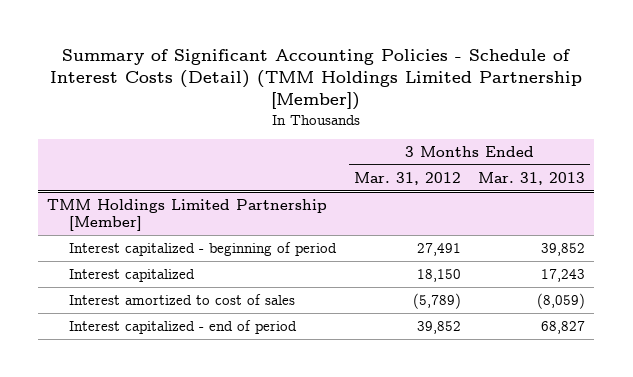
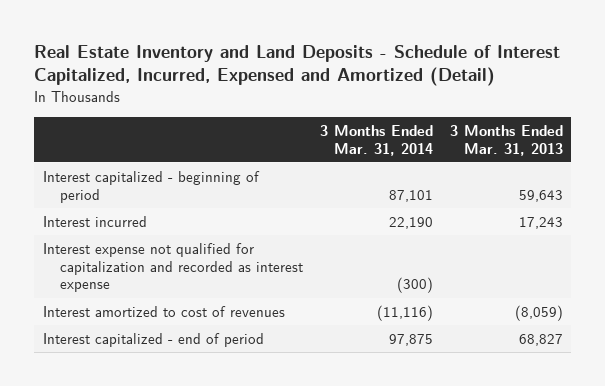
[50,48,583,111] Summary of Significant Accounting Policies - Schedule of Interest Costs (Detail) (TMM Holdings Limited Partnership [Member]) -> [34,44,561,87] Real Estate Inventory and Land Deposits - Schedule of Interest Capitalized, Incurred, Expensed and Amortized (Detail)
[353,171,461,185] Mar. 31, 2012 -> none
none -> [319,124,433,156] 3 Months Ended Mar. 31, 2014
[47,198,328,232] TMM Holdings Limited Partnership [Member] -> none
[541,242,586,256] 39,852 -> [518,189,563,202] 59,643
[69,268,196,282] Interest capitalized -> [42,215,147,227] Interest incurred
none -> [42,242,303,293] Interest expense not qualified for capitalization and recorded as interest expense
[69,293,296,305] Interest amortized to cost of sales -> [42,305,285,317] Interest amortized to cost of revenues

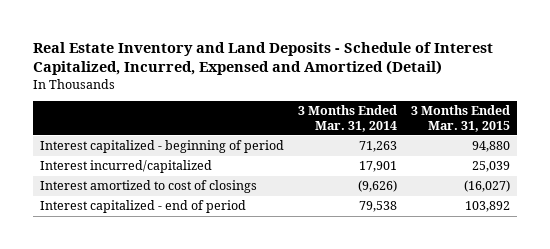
[449,124,563,156] 3 Months Ended Mar. 31, 2013 -> none
none -> [411,105,511,132] 3 Months Ended Mar. 31, 2015
[42,242,303,293] Interest expense not qualified for capitalization and recorded as interest expense -> none
[388,189,433,202] 87,101 -> [359,141,398,153] 71,263
[42,215,147,227] Interest incurred -> [40,160,213,174] Interest incurred/capitalized
[388,216,433,229] 22,190 -> [359,161,398,173] 17,901
[42,305,285,317] Interest amortized to cost of revenues -> [40,180,258,194] Interest amortized to cost of closings
[376,304,433,321] (11,116) -> [358,180,398,193] (9,626)
[388,333,433,346] 97,875 -> [359,201,398,213] 79,538

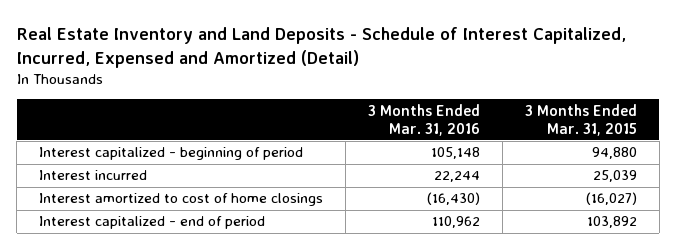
[298,105,398,132] 3 Months Ended Mar. 31, 2014 -> none
none -> [368,103,481,136] 3 Months Ended Mar. 31, 2016
[40,160,213,174] Interest incurred/capitalized -> [39,170,148,181] Interest incurred
[40,180,258,194] Interest amortized to cost of closings -> [39,193,324,207] Interest amortized to cost of home closings

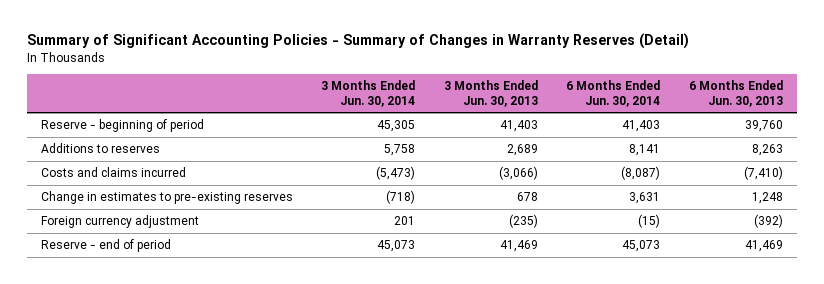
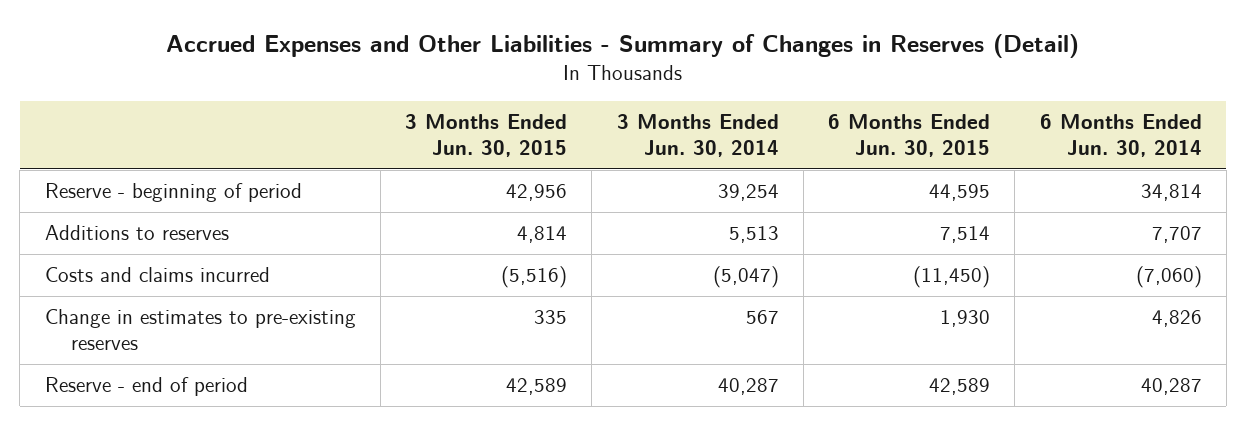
[26,33,689,50] Summary of Significant Accounting Policies - Summary of Changes in Warranty Reserves (Detail) -> [166,33,1080,58] Accrued Expenses and Other Liabilities - Summary of Changes in Reserves (Detail)
[443,80,538,107] 3 Months Ended Jun. 30, 2013 -> none
[688,80,783,107] 6 Months Ended Jun. 30, 2013 -> none
none -> [405,113,568,158] 3 Months Ended Jun. 30, 2015
none -> [828,113,991,158] 6 Months Ended Jun. 30, 2015
[40,215,199,229] Foreign currency adjustment -> none
[377,120,416,133] 45,305 -> [717,184,779,202] 39,254
[622,120,661,133] 41,403 -> [1140,184,1202,202] 34,814
[384,144,416,157] 5,758 -> [728,226,779,244] 5,513
[629,144,661,157] 8,141 -> [1151,226,1202,244] 7,707
[376,166,416,181] (5,473) -> [712,266,779,289] (5,047)
[621,166,661,181] (8,087) -> [1135,266,1202,289] (7,060)
[386,190,416,205] (718) -> [745,310,779,325] 567
[629,192,661,205] 3,631 -> [1151,310,1202,328] 4,826
[377,240,416,253] 45,073 -> [717,378,779,396] 40,287
[622,240,661,253] 45,073 -> [1140,378,1202,396] 40,287

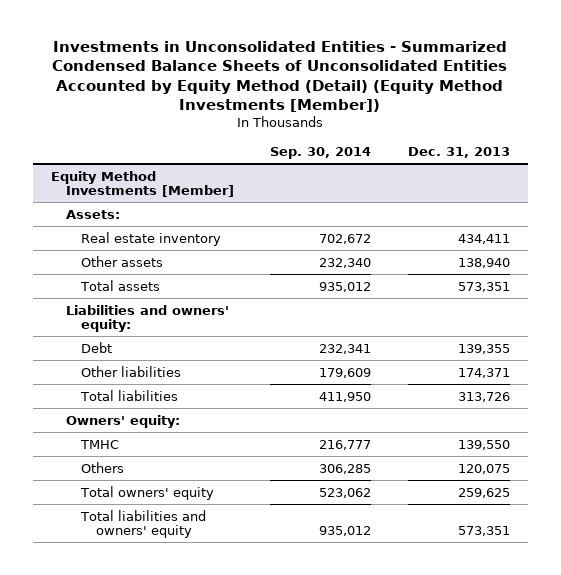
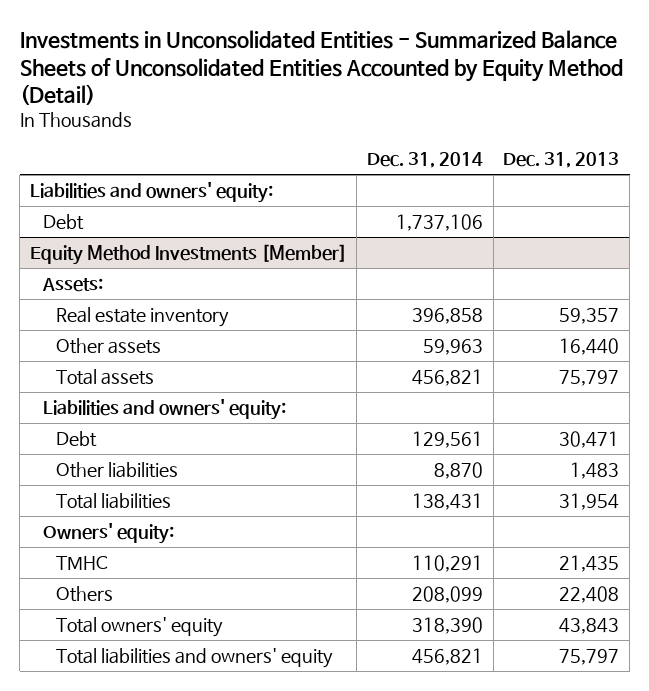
[52,41,508,112] Investments in Unconsolidated Entities - Summarized Condensed Balance Sheets of Unconsolidated Entities Accounted by Equity Method (Detail) (Equity Method Investments [Member]) -> [19,30,623,106] Investments in Unconsolidated Entities - Summarized Balance Sheets of Unconsolidated Entities Accounted by Equity Method (Detail)
[270,146,372,159] Sep. 30, 2014 -> none
none -> [367,152,484,169] Dec. 31, 2014
none -> [29,181,273,203] Liabilities and owners' equity:
none -> [42,213,84,230] Debt
[457,233,510,244] 434,411 -> [559,307,620,324] 59,357
[457,257,510,268] 138,940 -> [559,337,620,355] 16,440
[457,281,510,292] 573,351 -> [559,369,620,386] 75,797
[457,343,510,354] 139,355 -> [559,430,620,448] 30,471
[457,367,510,378] 174,371 -> [570,461,620,479] 1,483
[457,391,510,402] 313,726 -> [559,492,620,510] 31,954
[457,439,510,450] 139,550 -> [559,554,620,572] 21,435
[457,463,510,474] 120,075 -> [559,585,620,603] 22,408
[457,487,510,498] 259,625 -> [559,617,620,634] 43,843
[457,525,510,536] 573,351 -> [559,648,620,665] 75,797

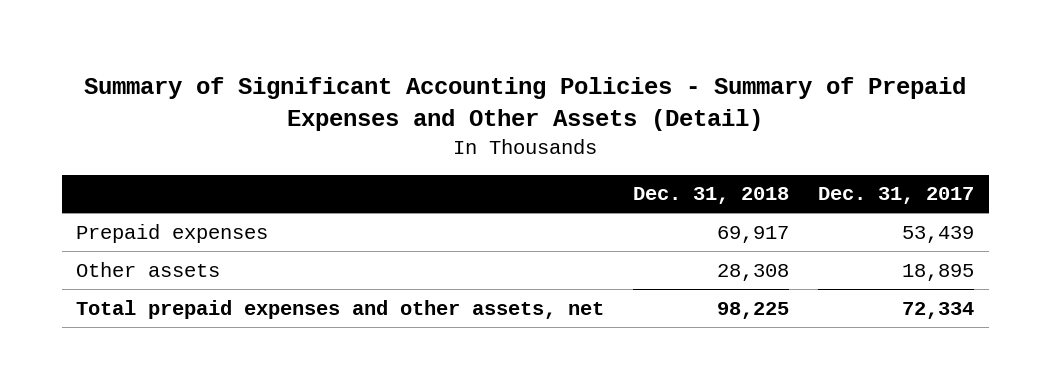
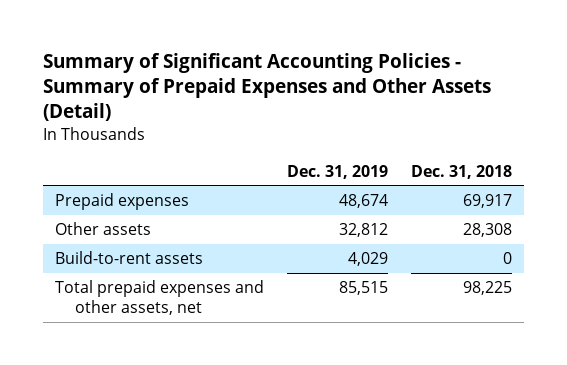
[818,187,975,205] Dec. 31, 2017 -> none
none -> [287,164,389,179] Dec. 31, 2019
none -> [54,251,203,265] Build-to-rent assets

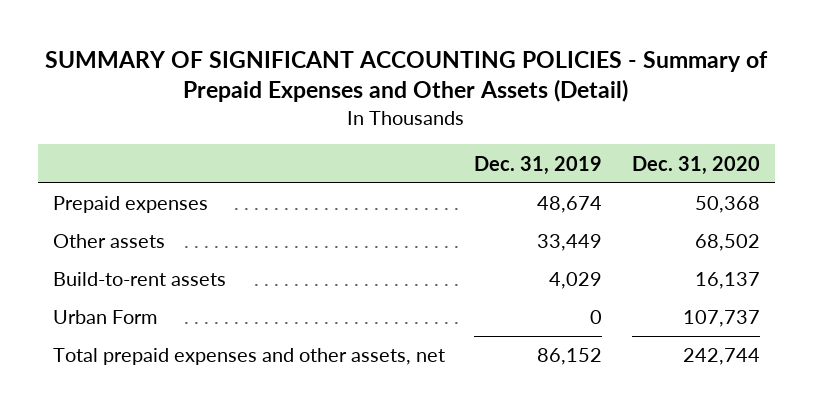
[42,53,491,122] Summary of Significant Accounting Policies - Summary of Prepaid Expenses and Other Assets (Detail) -> [45,51,769,103] SUMMARY OF SIGNIFICANT ACCOUNTING POLICIES - Summary of Prepaid Expenses and Other Assets (Detail)
[411,164,513,179] Dec. 31, 2018 -> none
none -> [632,155,761,175] Dec. 31, 2020
[339,223,389,238] 32,812 -> [537,234,603,252] 33,449
none -> [52,310,157,325] Urban Form
[339,281,389,296] 85,515 -> [537,348,603,366] 86,152

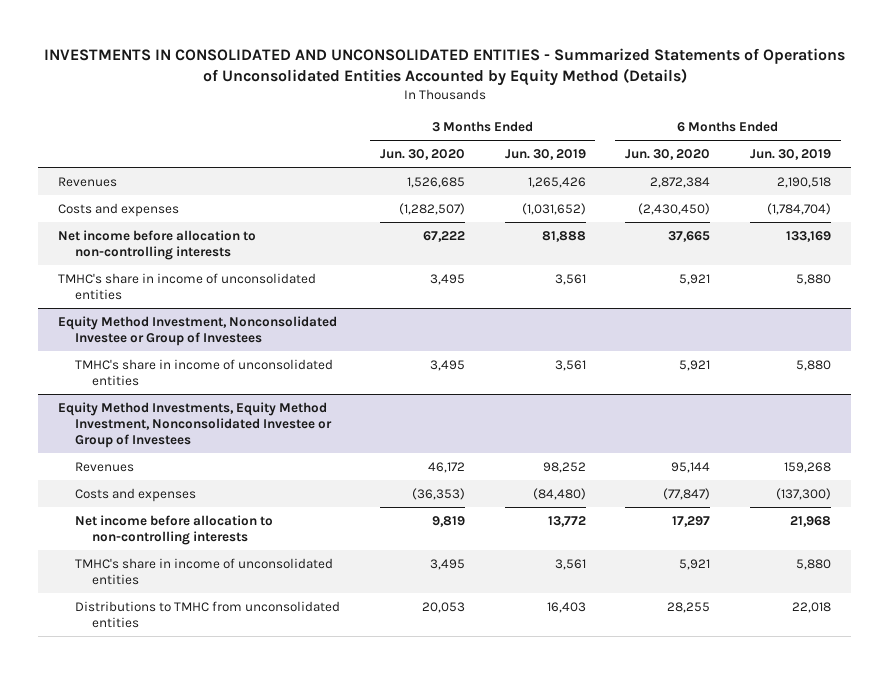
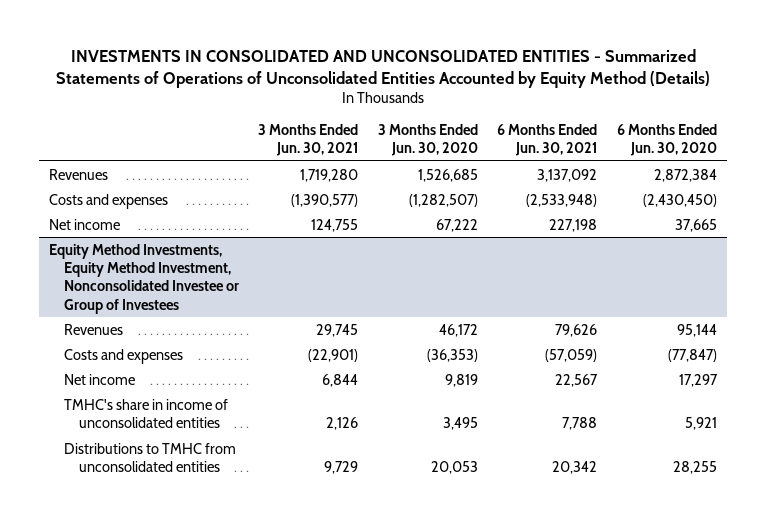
[504,148,586,160] Jun. 30, 2019 -> none
[749,148,831,160] Jun. 30, 2019 -> none
none -> [258,123,359,157] 3 Months Ended Jun. 30, 2021
none -> [497,123,598,157] 6 Months Ended Jun. 30, 2021
[58,272,317,300] TMHC's share in income of unconsolidated entities -> none
[58,315,338,346] Equity Method Investment, Nonconsolidated Investee or Group of Investees -> none
[75,358,334,386] TMHC's share in income of unconsolidated entities -> none
[58,229,257,260] Net income before allocation to non-controlling interests -> [49,218,121,230] Net income
[75,514,274,545] Net income before allocation to non-controlling interests -> [64,373,136,385] Net income

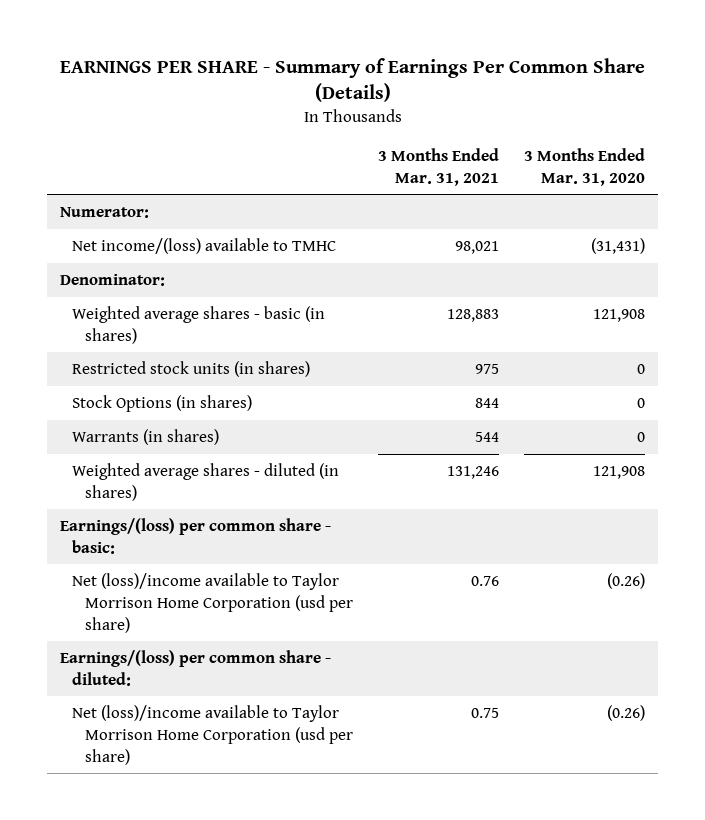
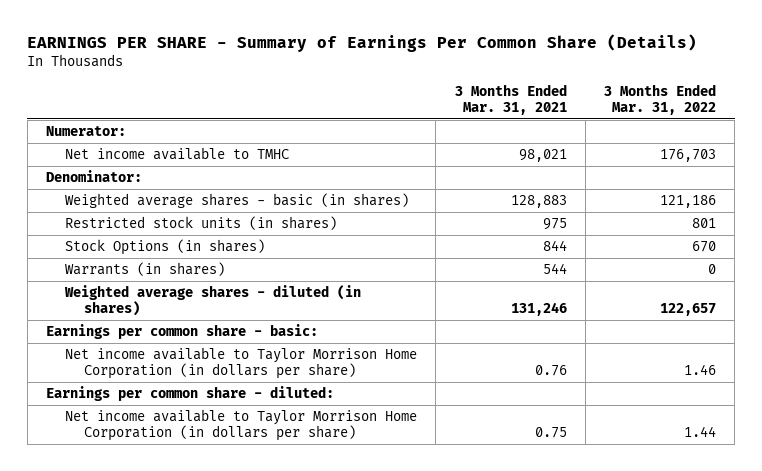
[524,147,646,186] 3 Months Ended Mar. 31, 2020 -> none
none -> [604,83,717,115] 3 Months Ended Mar. 31, 2022
[72,237,337,254] Net income/(loss) available to TMHC -> [65,147,290,161] Net income available to TMHC
[59,517,331,554] Earnings/(loss) per common share - basic: -> [46,324,319,340] Earnings per common share - basic:
[72,572,353,633] Net (loss)/income available to Taylor Morrison Home Corporation (usd per share) -> [65,347,418,380] Net income available to Taylor Morrison Home Corporation (in dollars per share)
[59,649,331,686] Earnings/(loss) per common share - diluted: -> [46,386,335,402] Earnings per common share - diluted:
[72,704,353,765] Net (loss)/income available to Taylor Morrison Home Corporation (usd per share) -> [65,409,418,442] Net income available to Taylor Morrison Home Corporation (in dollars per share)

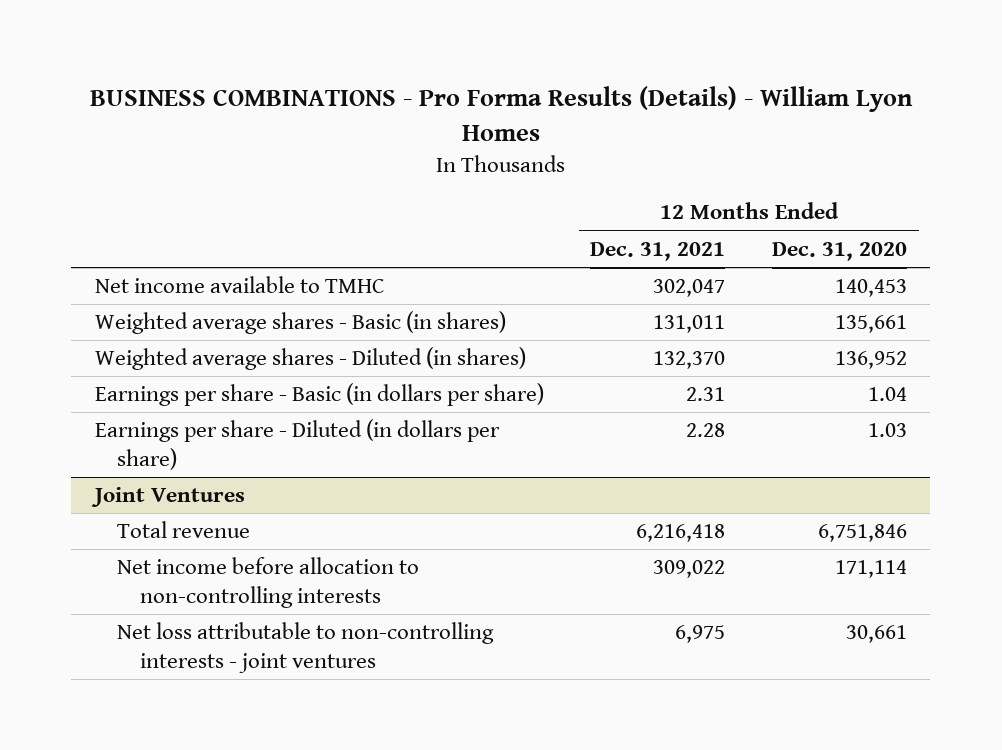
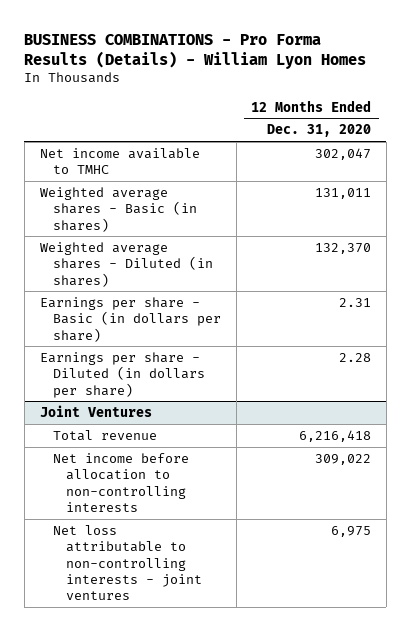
[590,241,726,261] Dec. 31, 2021 -> none
[835,279,908,298] 140,453 -> [315,148,372,161] 302,047
[835,315,908,334] 135,661 -> [315,188,372,200] 131,011
[835,351,908,370] 136,952 -> [315,243,372,255] 132,370
[868,387,908,402] 1.04 -> [339,298,372,308] 2.31
[868,423,908,438] 1.03 -> [339,353,372,363] 2.28
[818,524,908,543] 6,751,846 -> [299,430,372,443] 6,216,418
[835,560,908,579] 171,114 -> [315,454,372,466] 309,022
[846,625,908,644] 30,661 -> [331,526,372,538] 6,975

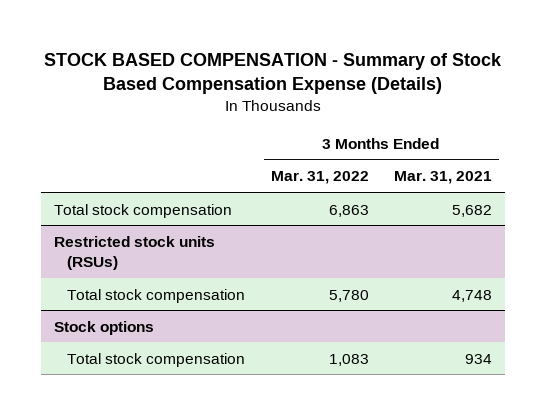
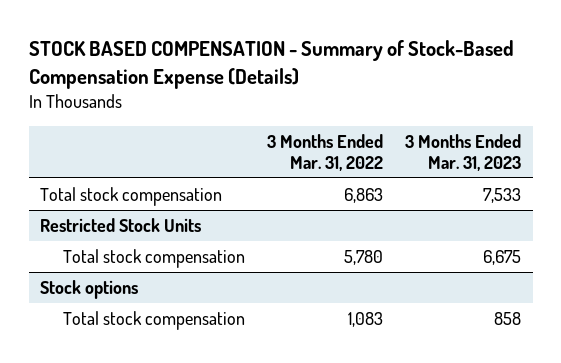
[44,52,503,95] STOCK BASED COMPENSATION - Summary of Stock Based Compensation Expense (Details) -> [28,40,514,90] STOCK BASED COMPENSATION - Summary of Stock-Based Compensation Expense (Details)
[394,171,493,185] Mar. 31, 2021 -> none
none -> [405,134,522,171] 3 Months Ended Mar. 31, 2023
[54,235,216,270] Restricted stock units (RSUs) -> [39,217,201,232] Restricted Stock Units

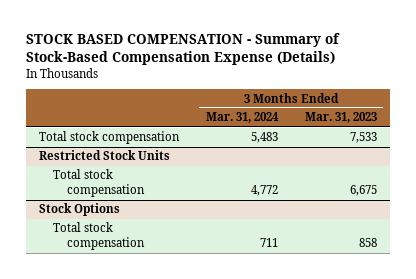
[267,134,384,171] 3 Months Ended Mar. 31, 2022 -> none
none -> [206,112,280,124] Mar. 31, 2024
[39,279,138,299] Stock options -> [39,203,121,217] Stock Options

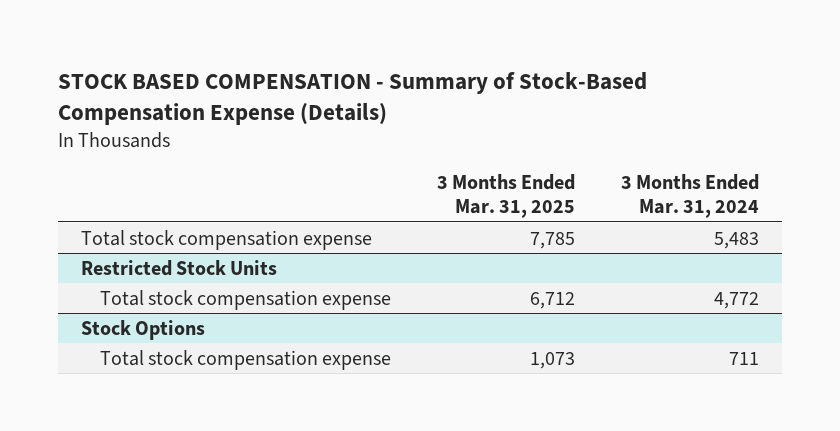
[304,112,377,124] Mar. 31, 2023 -> none
none -> [436,173,575,219] 3 Months Ended Mar. 31, 2025
[39,131,181,145] Total stock compensation -> [81,229,373,250] Total stock compensation expense
[53,169,145,198] Total stock compensation -> [99,289,391,310] Total stock compensation expense
[53,222,145,251] Total stock compensation -> [99,349,391,370] Total stock compensation expense

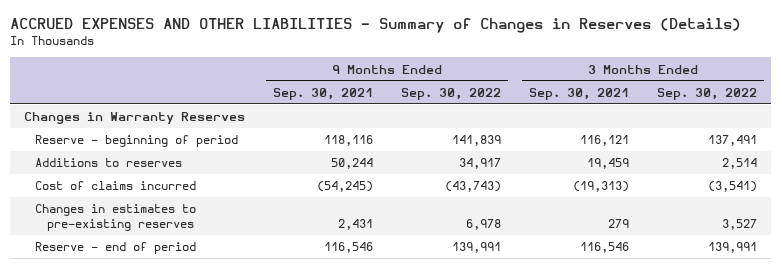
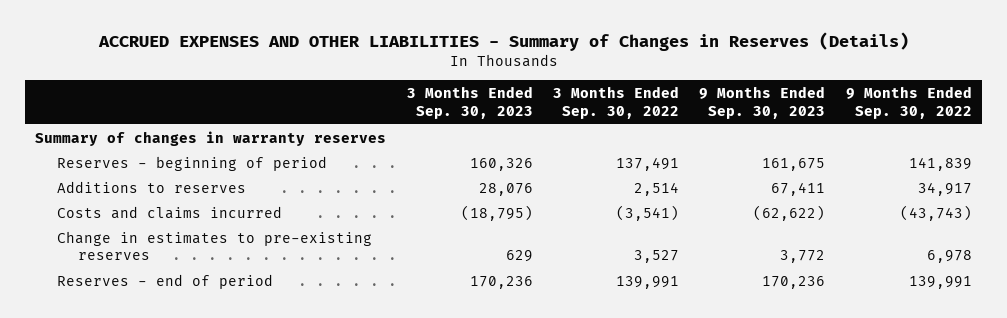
[273,87,374,100] Sep. 30, 2021 -> none
[529,87,630,100] Sep. 30, 2021 -> none
none -> [406,85,533,119] 3 Months Ended Sep. 30, 2023
none -> [699,85,826,119] 9 Months Ended Sep. 30, 2023
[24,112,246,125] Changes in Warranty Reserves -> [35,130,387,146] Summary of changes in warranty reserves
[35,135,239,148] Reserve - beginning of period -> [56,155,327,171] Reserves - beginning of period
[35,181,197,191] Cost of claims incurred -> [56,205,282,219] Costs and claims incurred
[35,204,197,231] Changes in estimates to pre-existing reserves -> [56,230,372,261] Change in estimates to pre-existing reserves
[35,242,197,255] Reserve - end of period -> [56,273,273,289] Reserves - end of period

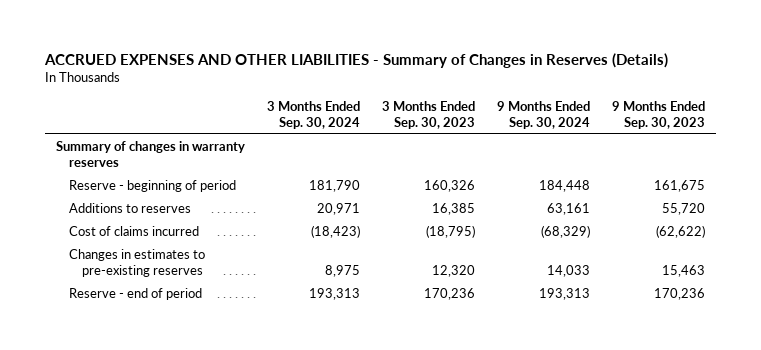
[553,85,680,119] 3 Months Ended Sep. 30, 2022 -> none
[845,85,972,119] 9 Months Ended Sep. 30, 2022 -> none
none -> [266,100,360,129] 3 Months Ended Sep. 30, 2024
none -> [497,100,591,129] 9 Months Ended Sep. 30, 2024
[56,155,327,171] Reserves - beginning of period -> [68,180,236,193] Reserve - beginning of period
[478,182,533,196] 28,076 -> [431,203,475,216] 16,385
[771,181,826,196] 67,411 -> [662,203,706,216] 55,720
[56,205,282,219] Costs and claims incurred -> [68,226,199,237] Cost of claims incurred
[56,230,372,261] Change in estimates to pre-existing reserves -> [68,249,205,277] Changes in estimates to pre-existing reserves
[505,250,533,263] 629 -> [431,264,475,277] 12,320
[780,250,826,264] 3,772 -> [662,264,706,277] 15,463
[56,273,273,289] Reserves - end of period -> [68,288,202,301] Reserve - end of period

